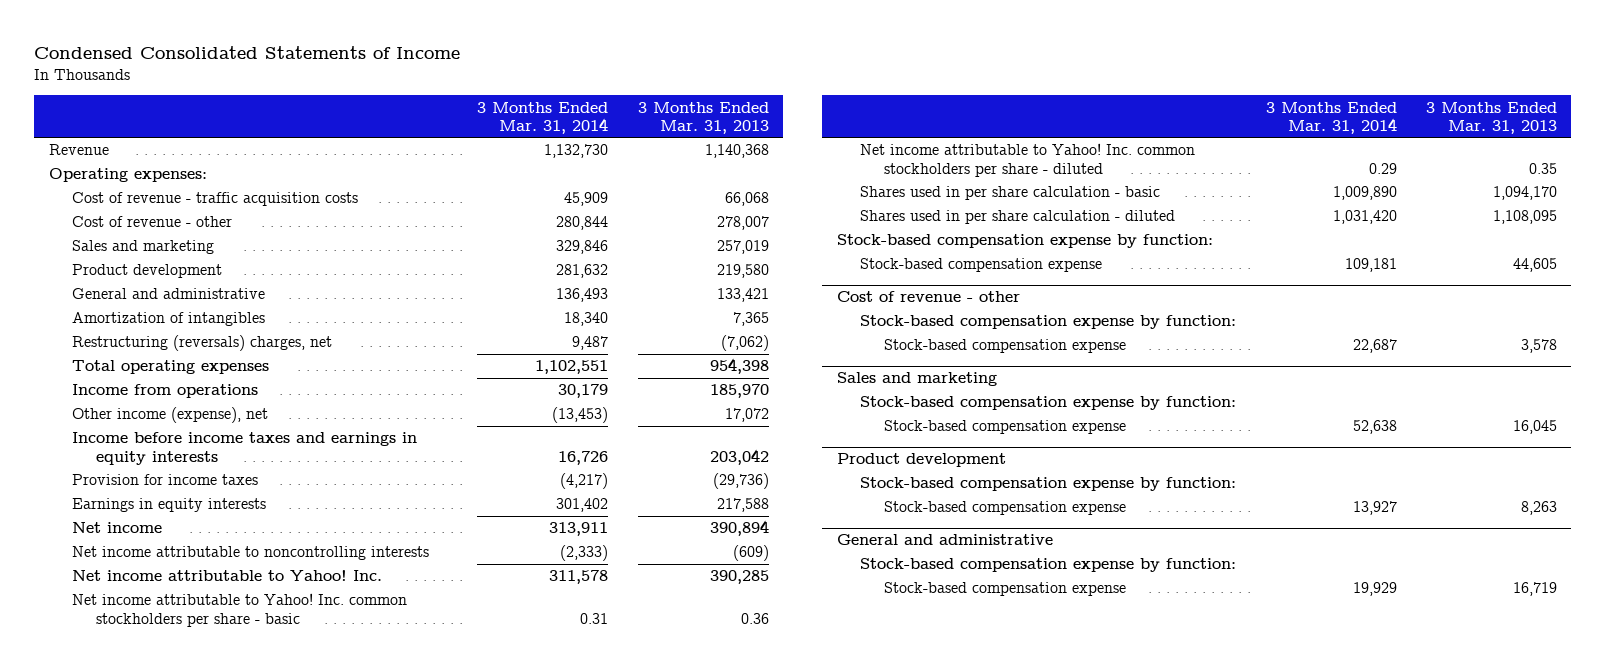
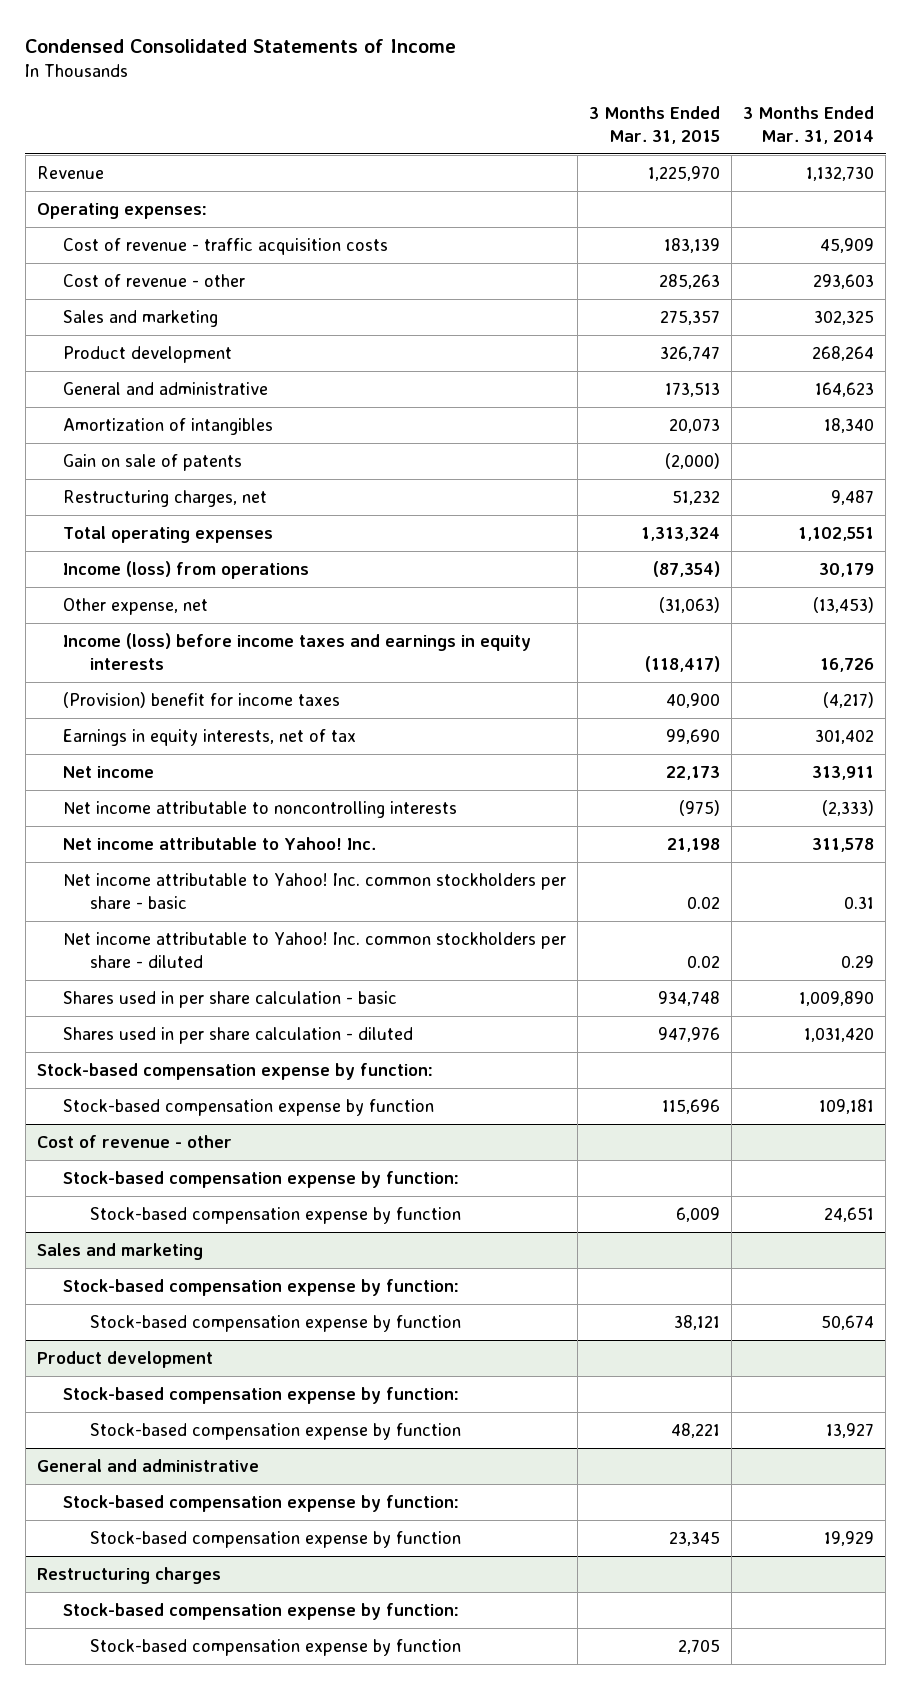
[637,101,769,135] 3 Months Ended Mar. 31, 2013 -> none
none -> [589,105,721,145] 3 Months Ended Mar. 31, 2015
[556,216,609,231] 280,844 -> [813,273,875,289] 293,603
[556,240,609,255] 329,846 -> [814,309,875,325] 302,325
[556,264,609,279] 281,632 -> [812,345,875,361] 268,264
[556,288,609,303] 136,493 -> [815,381,875,397] 164,623
none -> [63,453,243,471] Gain on sale of patents
[72,335,333,352] Restructuring (reversals) charges, net -> [63,489,268,507] Restructuring charges, net
[72,384,259,399] Income from operations -> [63,560,310,579] Income (loss) from operations
[72,407,269,424] Other income (expense), net -> [63,597,209,615] Other expense, net
[72,432,418,465] Income before income taxes and earnings in equity interests -> [63,632,532,671] Income (loss) before income taxes and earnings in equity interests
[72,474,259,486] Provision for income taxes -> [63,691,341,708] (Provision) benefit for income taxes
[72,498,267,513] Earnings in equity interests -> [63,728,357,746] Earnings in equity interests, net of tax
[860,258,1103,273] Stock-based compensation expense -> [63,1098,435,1116] Stock-based compensation expense by function
[883,339,1126,354] Stock-based compensation expense -> [90,1206,462,1224] Stock-based compensation expense by function
[1352,339,1397,354] 22,687 -> [824,1206,875,1222] 24,651
[883,420,1126,435] Stock-based compensation expense -> [90,1314,462,1332] Stock-based compensation expense by function
[1352,420,1397,435] 52,638 -> [821,1314,875,1330] 50,674
[883,501,1126,516] Stock-based compensation expense -> [90,1422,462,1440] Stock-based compensation expense by function
[883,582,1126,597] Stock-based compensation expense -> [90,1530,462,1548] Stock-based compensation expense by function
none -> [36,1566,221,1584] Restructuring charges
none -> [63,1602,460,1620] Stock-based compensation expense by function:
none -> [90,1638,462,1656] Stock-based compensation expense by function

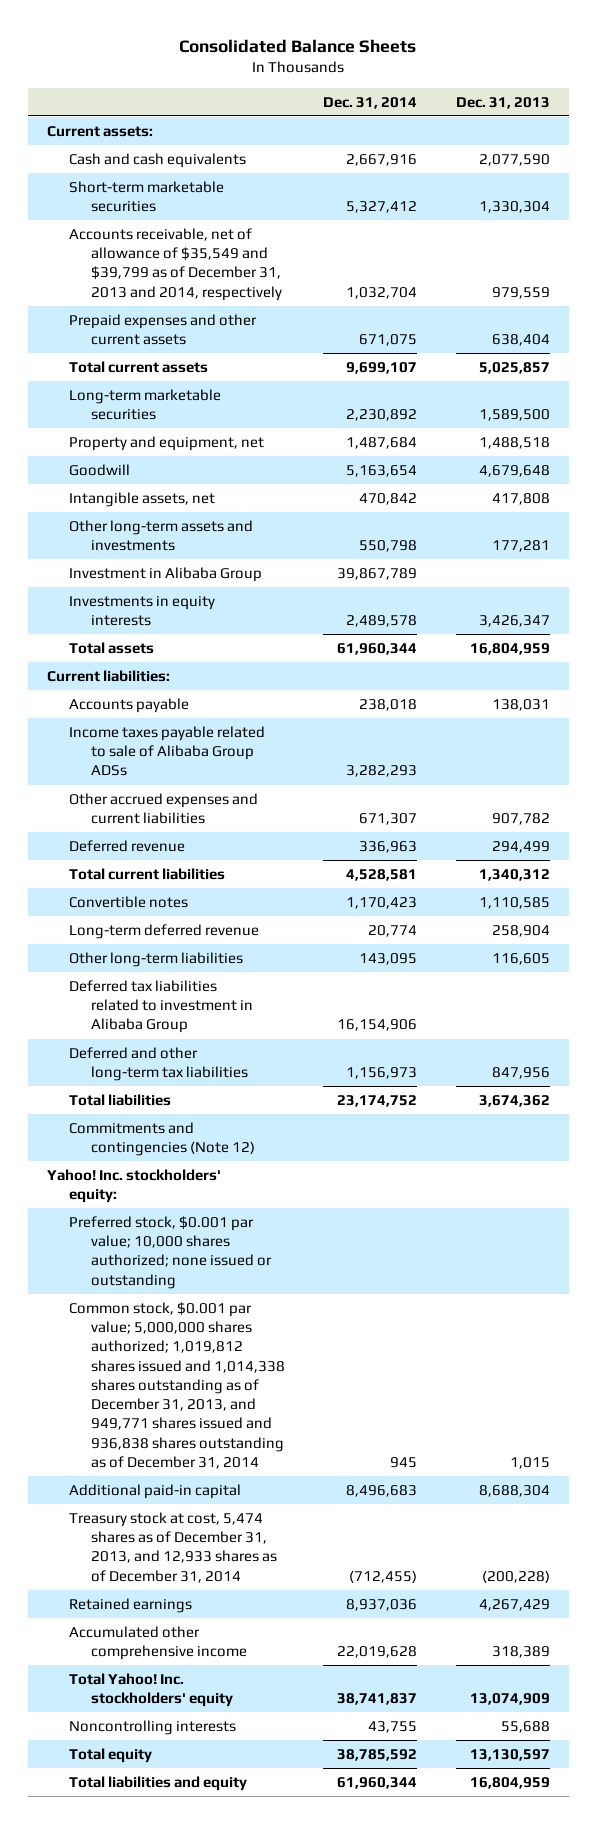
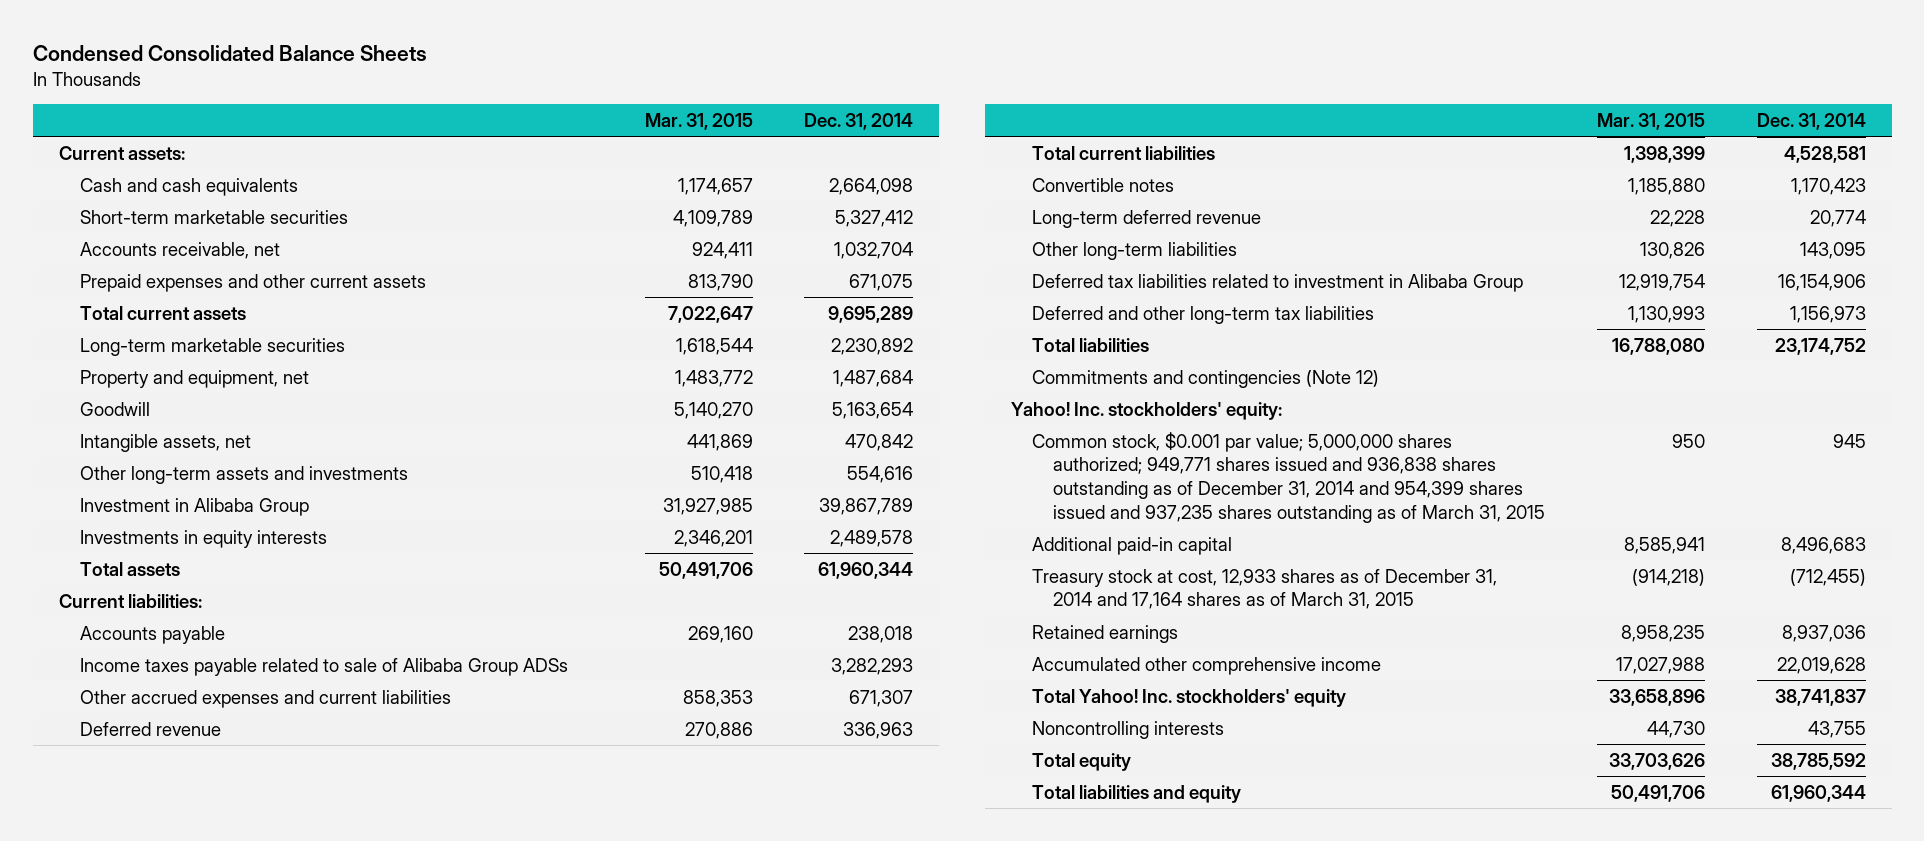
[179,38,417,53] Consolidated Balance Sheets -> [32,45,427,62] Condensed Consolidated Balance Sheets
[455,96,550,109] Dec. 31, 2013 -> none
none -> [644,112,753,130] Mar. 31, 2015
[346,154,418,167] 2,667,916 -> [829,177,914,195] 2,664,098
[69,228,282,301] Accounts receivable, net of allowance of $35,549 and $39,799 as of December 31, 2013 and 2014, respectively -> [79,241,280,259] Accounts receivable, net
[346,362,418,375] 9,699,107 -> [828,305,914,323] 9,695,289
[359,540,418,553] 550,798 -> [847,465,914,483] 554,616
[69,1216,272,1289] Preferred stock, $0.001 par value; 10,000 shares authorized; none issued or outstanding -> none
[69,1302,285,1469] Common stock, $0.001 par value; 5,000,000 shares authorized; 1,019,812 shares issued and 1,014,338 shares outstanding as of December 31, 2013, and 949,771 shares issued and 936,838 shares outstanding as of December 31, 2014 -> [1031,431,1545,523] Common stock, $0.001 par value; 5,000,000 shares authorized; 949,771 shares issued and 936,838 shares outstanding as of December 31, 2014 and 954,399 shares issued and 937,235 shares outstanding as of March 31, 2015
[69,1512,277,1583] Treasury stock at cost, 5,474 shares as of December 31, 2013, and 12,933 shares as of December 31, 2014 -> [1031,568,1497,610] Treasury stock at cost, 12,933 shares as of December 31, 2014 and 17,164 shares as of March 31, 2015

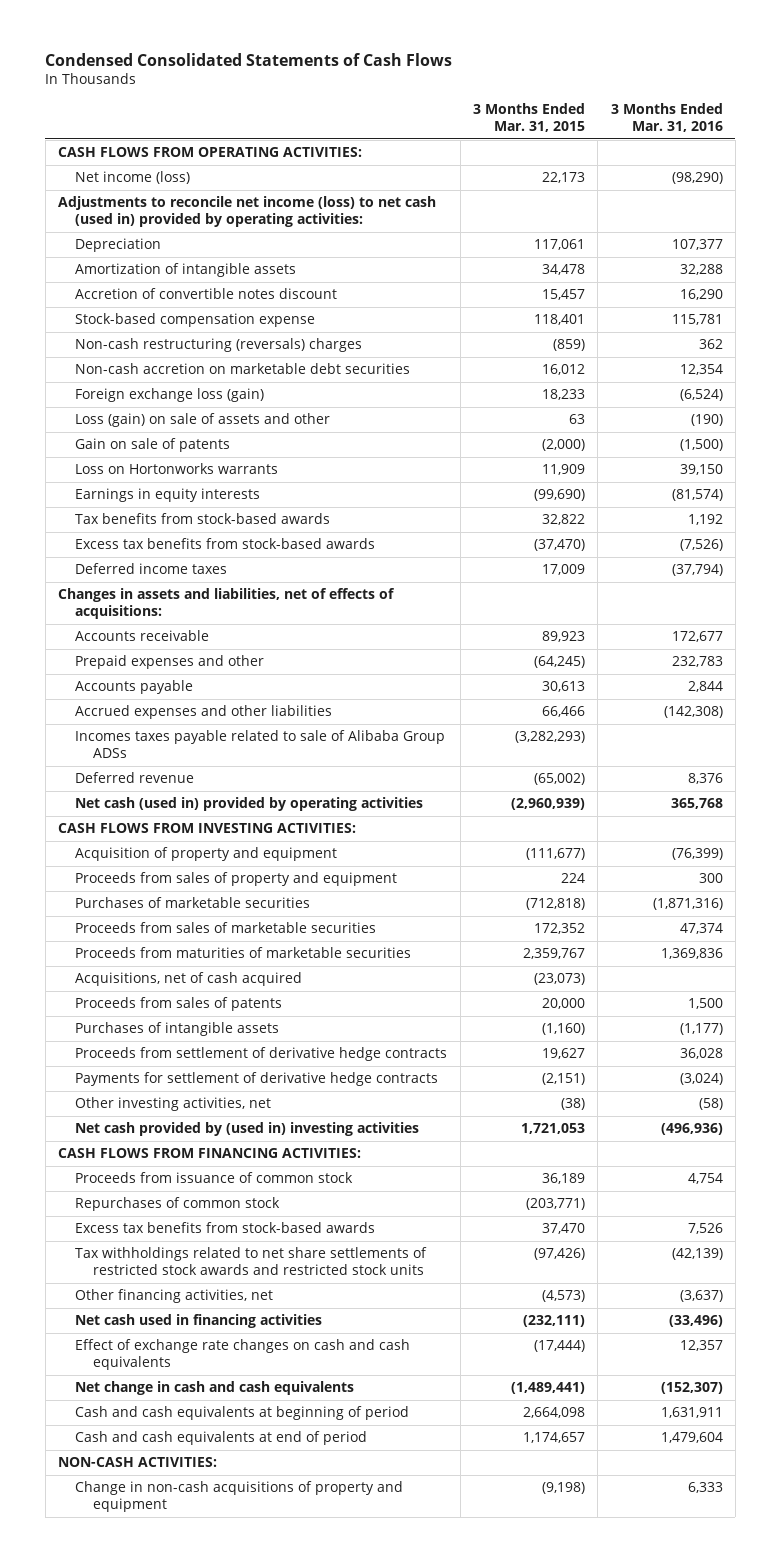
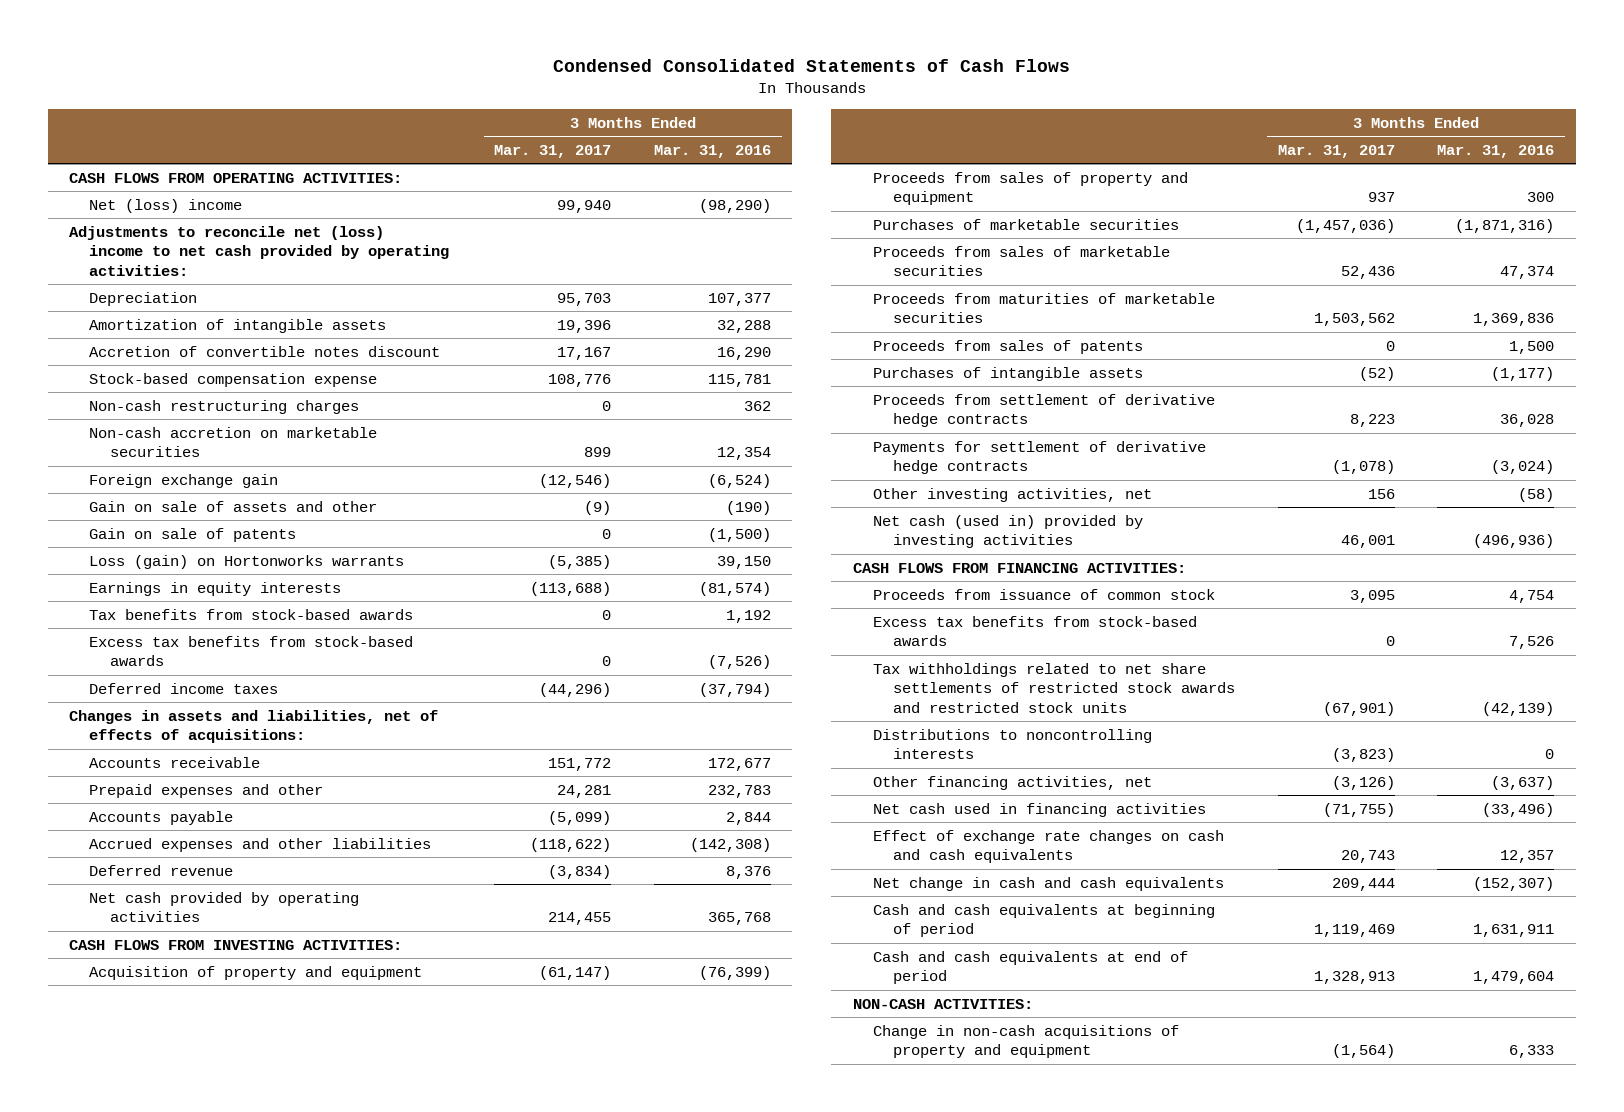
[472,103,585,132] 3 Months Ended Mar. 31, 2015 -> none
none -> [494,144,612,158] Mar. 31, 2017
[75,171,191,185] Net income (loss) -> [89,198,243,213] Net (loss) income
[57,196,436,227] Adjustments to reconcile net income (loss) to net cash (used in) provided by operating activities: -> [69,225,450,276] Adjustments to reconcile net (loss) income to net cash provided by operating activities:
[75,338,363,353] Non-cash restructuring (reversals) charges -> [89,399,360,414] Non-cash restructuring charges
[75,363,411,375] Non-cash accretion on marketable debt securities -> [89,426,378,458] Non-cash accretion on marketable securities
[75,388,265,403] Foreign exchange loss (gain) -> [89,473,279,488] Foreign exchange gain
[75,413,331,428] Loss (gain) on sale of assets and other -> [89,500,378,512] Gain on sale of assets and other
[75,463,279,475] Loss on Hortonworks warrants -> [89,554,405,569] Loss (gain) on Hortonworks warrants
[75,730,446,758] Incomes taxes payable related to sale of Alibaba Group ADSs -> none
[75,797,424,812] Net cash (used in) provided by operating activities -> [89,891,360,923] Net cash provided by operating activities
[75,972,303,987] Acquisitions, net of cash acquired -> none
[75,1122,420,1137] Net cash provided by (used in) investing activities -> [872,514,1143,549] Net cash (used in) provided by investing activities
[75,1197,281,1212] Repurchases of common stock -> none
none -> [872,728,1152,760] Distributions to noncontrolling interests

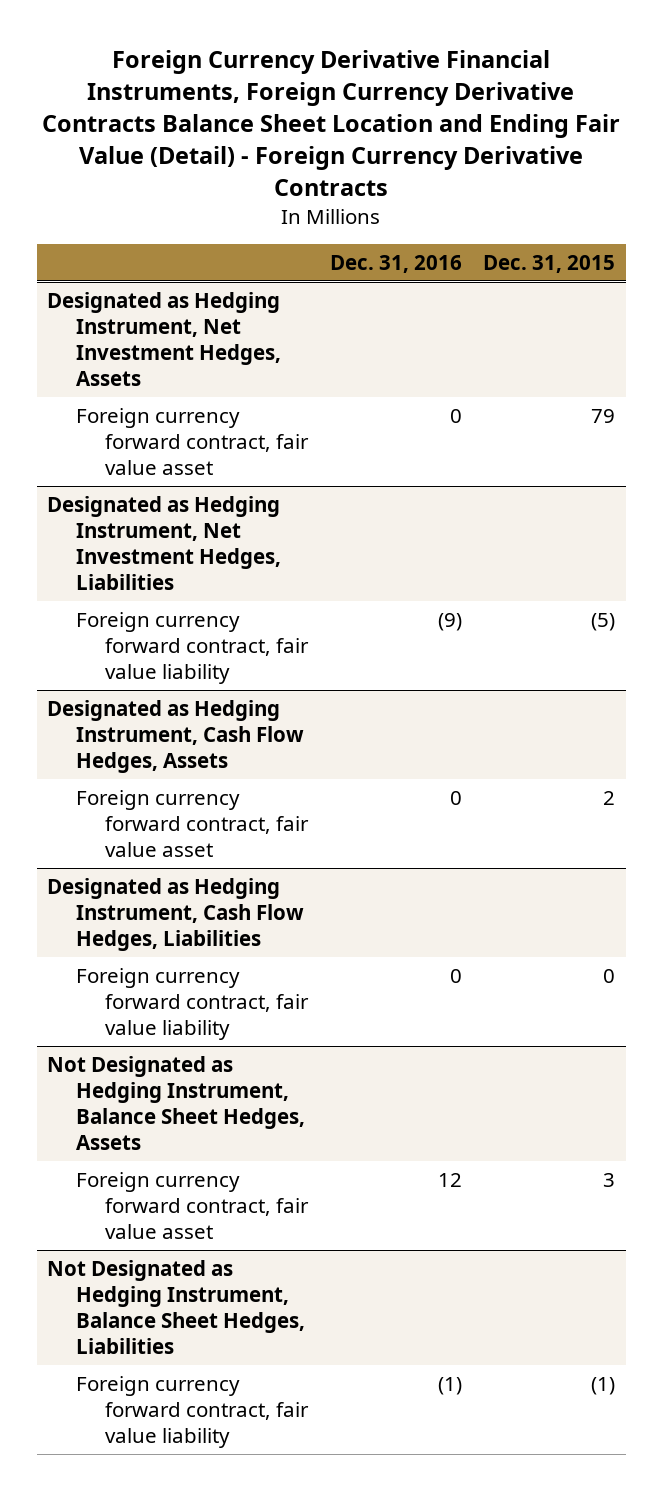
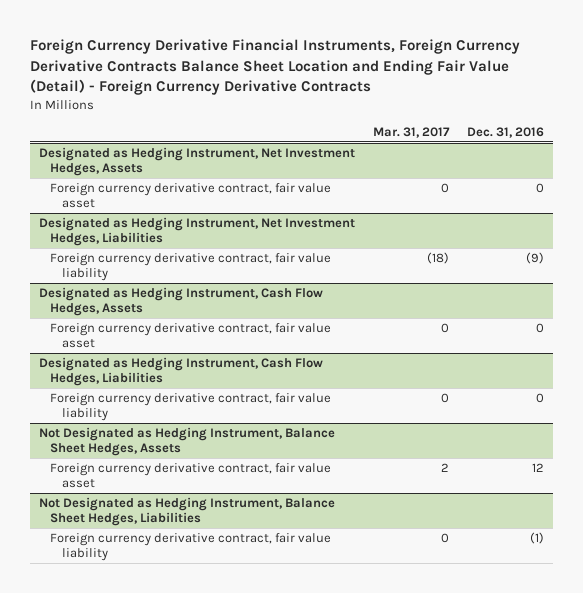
[483,254,616,273] Dec. 31, 2015 -> none
none -> [373,127,451,139] Mar. 31, 2017
[76,407,310,475] Foreign currency forward contract, fair value asset -> [50,182,332,209] Foreign currency derivative contract, fair value asset
[76,611,310,684] Foreign currency forward contract, fair value liability -> [50,252,332,282] Foreign currency derivative contract, fair value liability
[76,789,310,857] Foreign currency forward contract, fair value asset -> [50,322,332,349] Foreign currency derivative contract, fair value asset
[76,967,310,1040] Foreign currency forward contract, fair value liability -> [50,392,332,422] Foreign currency derivative contract, fair value liability
[76,1171,310,1239] Foreign currency forward contract, fair value asset -> [50,462,332,489] Foreign currency derivative contract, fair value asset
[76,1375,310,1448] Foreign currency forward contract, fair value liability -> [50,532,332,562] Foreign currency derivative contract, fair value liability

